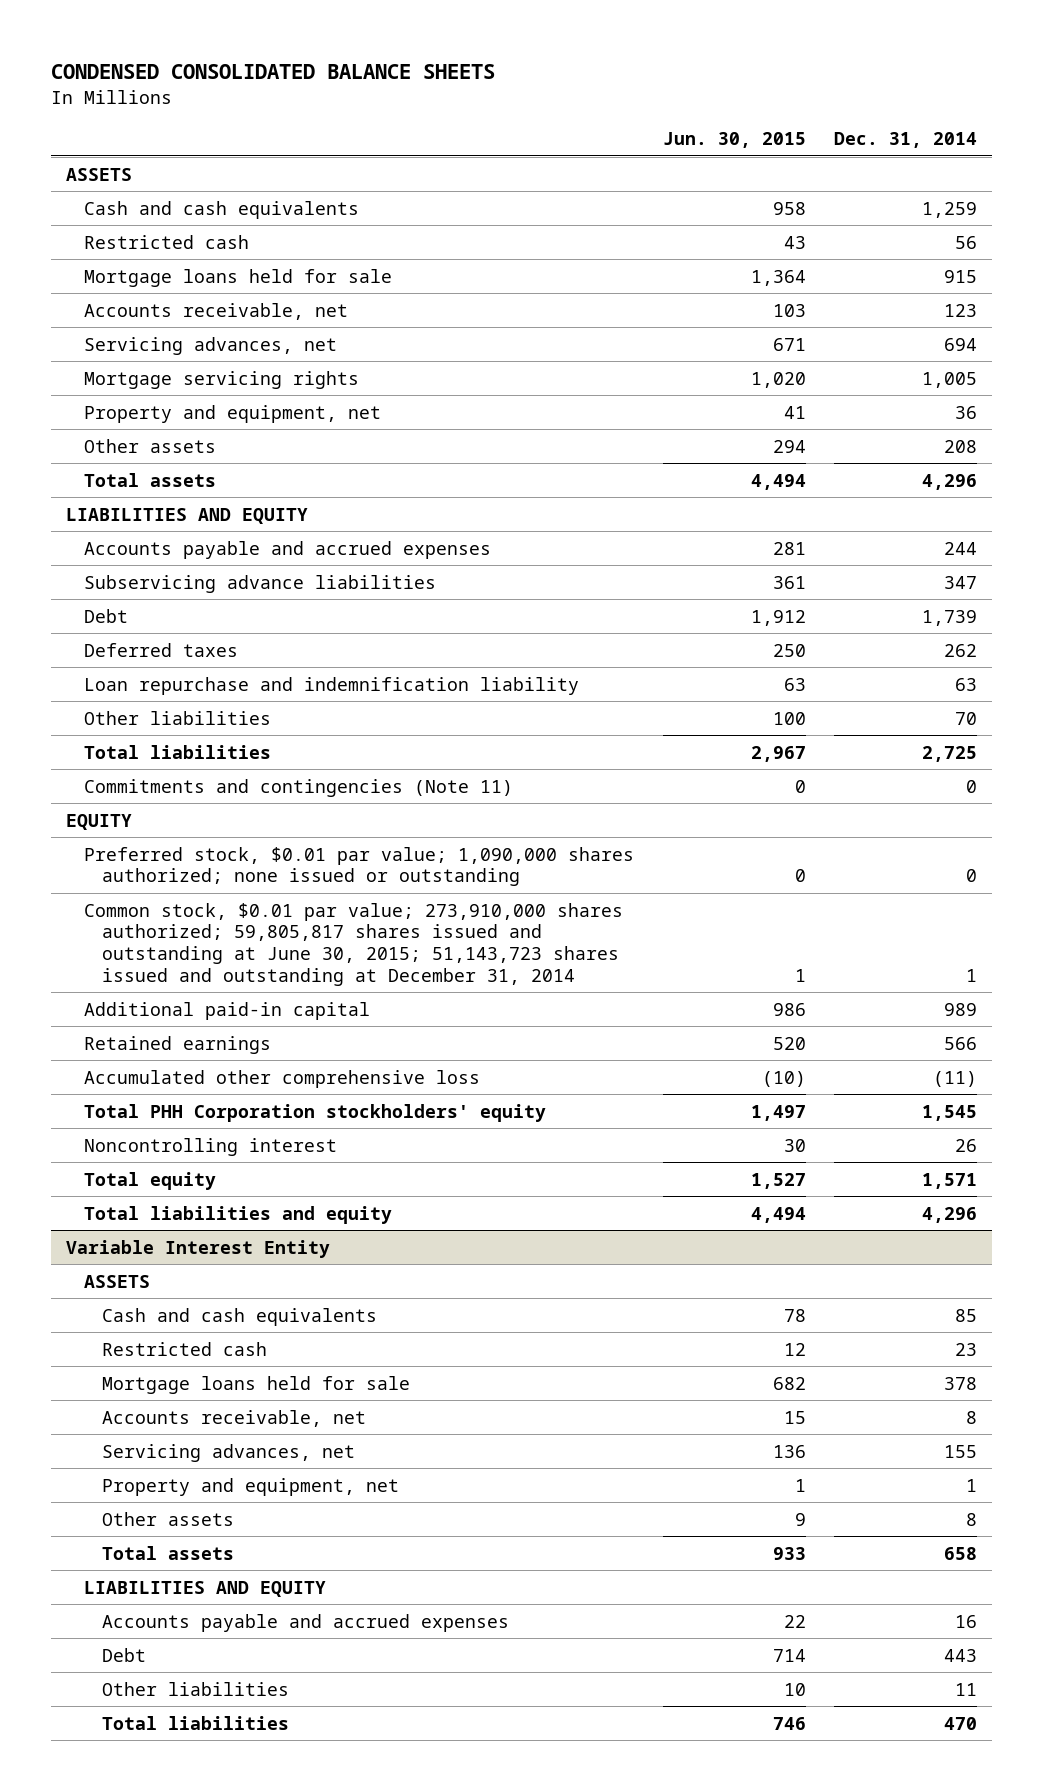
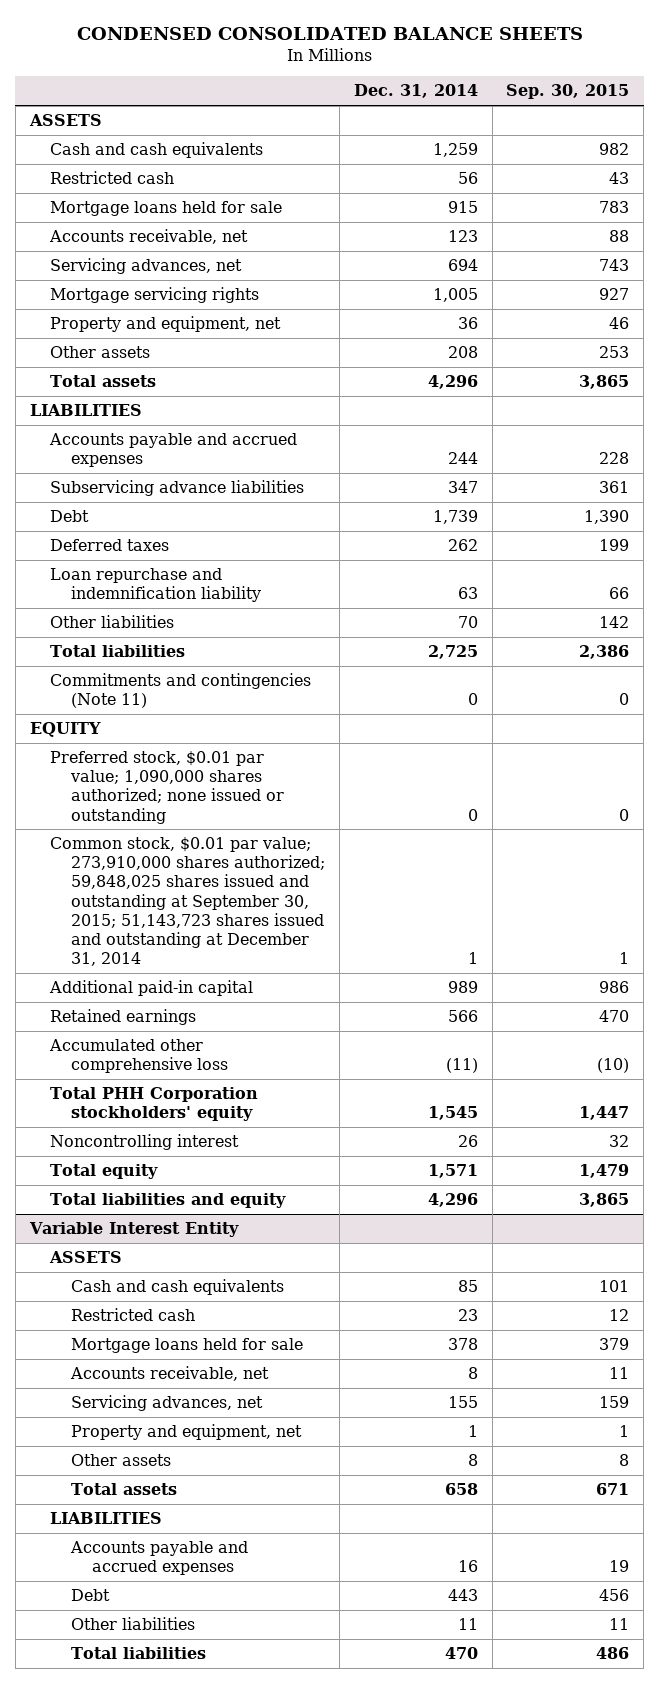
[662,132,806,149] Jun. 30, 2015 -> none
none -> [506,84,630,100] Sep. 30, 2015
[65,507,308,524] LIABILITIES AND EQUITY -> [29,404,142,417] LIABILITIES
[83,902,623,986] Common stock, $0.01 par value; 273,910,000 shares authorized; 59,805,817 shares issued and outstanding at June 30, 2015; 51,143,723 shares issued and outstanding at December 31, 2014 -> [50,837,326,966] Common stock, $0.01 par value; 273,910,000 shares authorized; 59,848,025 shares issued and outstanding at September 30, 2015; 51,143,723 shares issued and outstanding at December 31, 2014
[83,1580,326,1597] LIABILITIES AND EQUITY -> [50,1512,163,1525] LIABILITIES

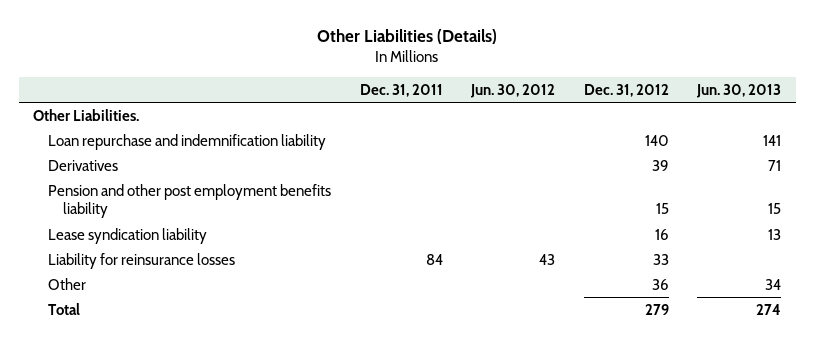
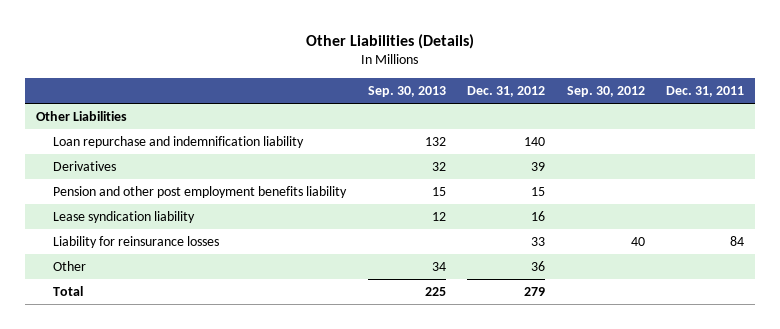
[470,83,556,98] Jun. 30, 2012 -> none
[696,83,782,98] Jun. 30, 2013 -> none
none -> [367,85,446,97] Sep. 30, 2013
none -> [566,85,645,97] Sep. 30, 2012
[33,108,140,121] Other Liabilities. -> [35,111,127,122] Other Liabilities

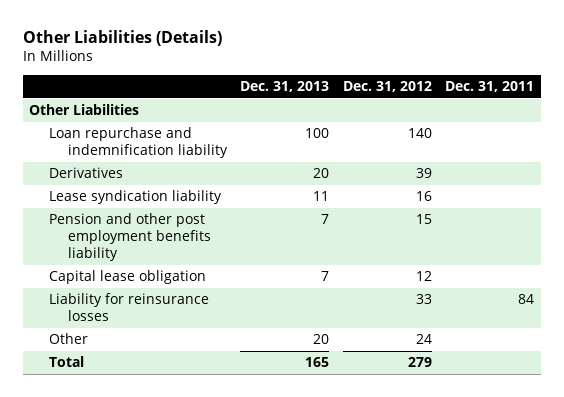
[367,85,446,97] Sep. 30, 2013 -> none
[566,85,645,97] Sep. 30, 2012 -> none
none -> [240,80,330,92] Dec. 31, 2013
[53,186,348,199] Pension and other post employment benefits liability -> [48,213,211,262] Pension and other post employment benefits liability
none -> [48,270,206,285] Capital lease obligation
[531,261,546,272] 36 -> [415,334,432,345] 24

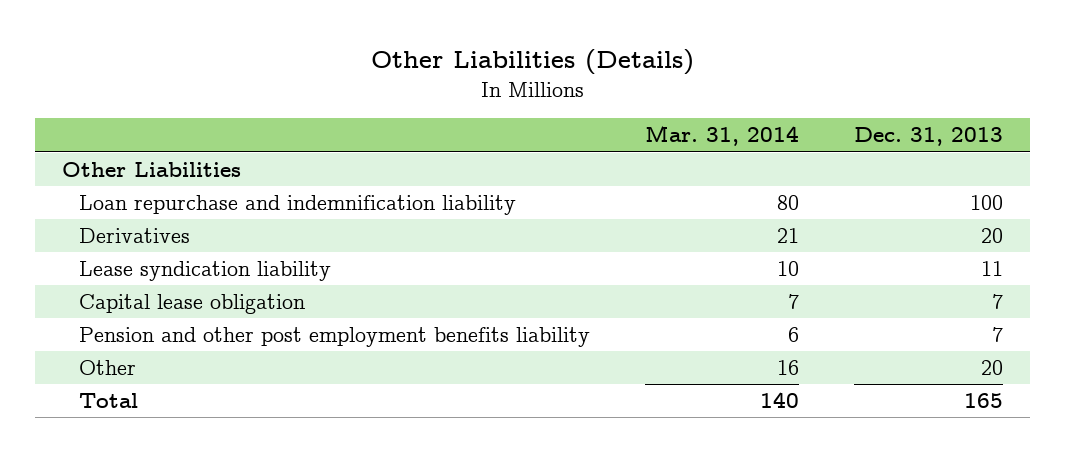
[342,80,432,92] Dec. 31, 2012 -> none
[445,80,535,92] Dec. 31, 2011 -> none
none -> [645,125,800,147] Mar. 31, 2014
[48,293,209,322] Liability for reinsurance losses -> none
[48,213,211,262] Pension and other post employment benefits liability -> [79,326,591,347] Pension and other post employment benefits liability

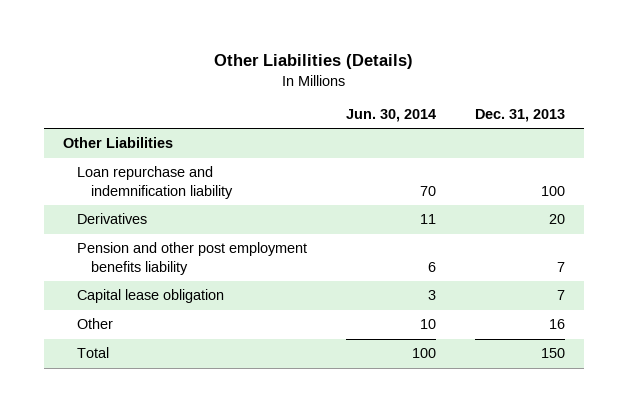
[645,125,800,147] Mar. 31, 2014 -> none
none -> [345,109,436,123] Jun. 30, 2014
[79,260,332,281] Lease syndication liability -> none
[79,293,306,314] Capital lease obligation -> [77,289,225,304] Capital lease obligation
[980,359,1003,375] 20 -> [548,319,565,330] 16
[963,392,1003,408] 165 -> [540,348,565,359] 150

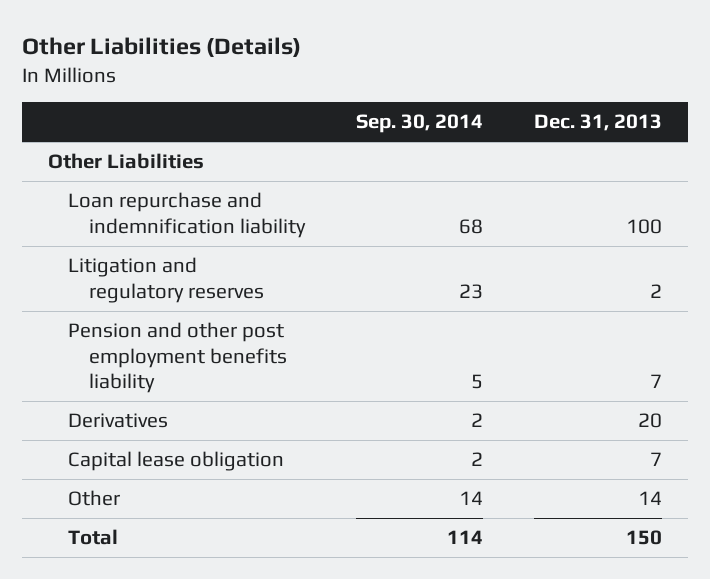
[345,109,436,123] Jun. 30, 2014 -> none
none -> [356,114,484,134] Sep. 30, 2014
none -> [68,257,264,303] Litigation and regulatory reserves
[77,213,148,225] Derivatives -> [68,413,169,429] Derivatives
[548,319,565,330] 16 -> [638,491,663,506] 14

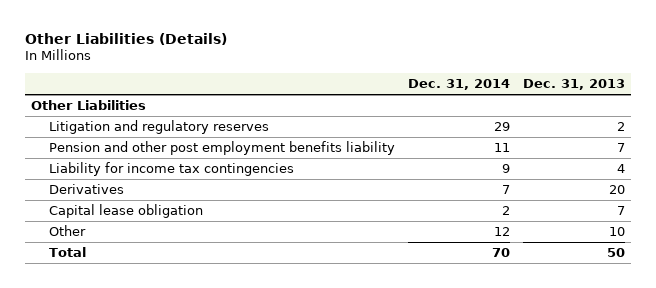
[356,114,484,134] Sep. 30, 2014 -> none
none -> [407,78,510,90] Dec. 31, 2014
[68,192,306,238] Loan repurchase and indemnification liability -> none
none -> [48,162,294,177] Liability for income tax contingencies
[638,491,663,506] 14 -> [608,227,625,237] 10
[626,530,663,546] 150 -> [606,248,625,258] 50

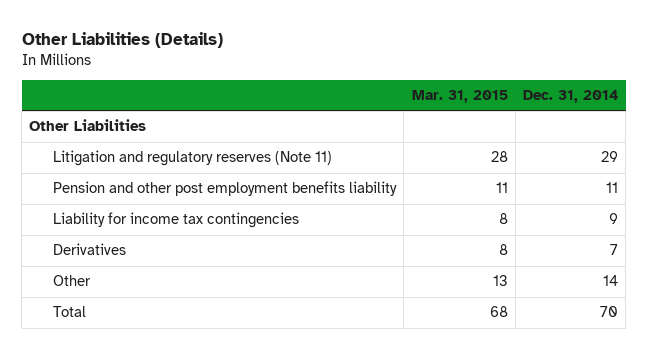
[522,78,625,90] Dec. 31, 2013 -> none
none -> [411,90,508,104] Mar. 31, 2015
[48,120,269,135] Litigation and regulatory reserves -> [53,150,333,167] Litigation and regulatory reserves (Note 11)
[48,204,203,219] Capital lease obligation -> none
[493,227,510,237] 12 -> [603,275,619,287] 14

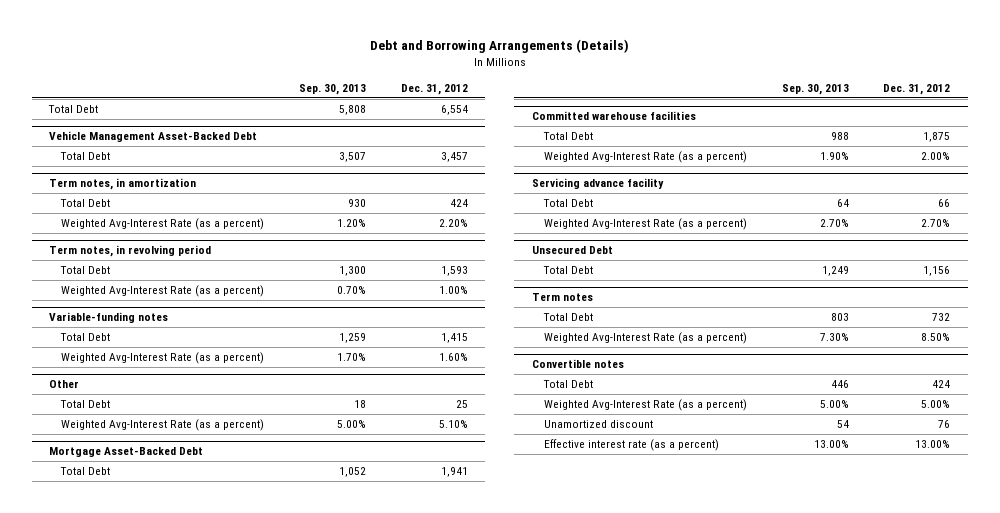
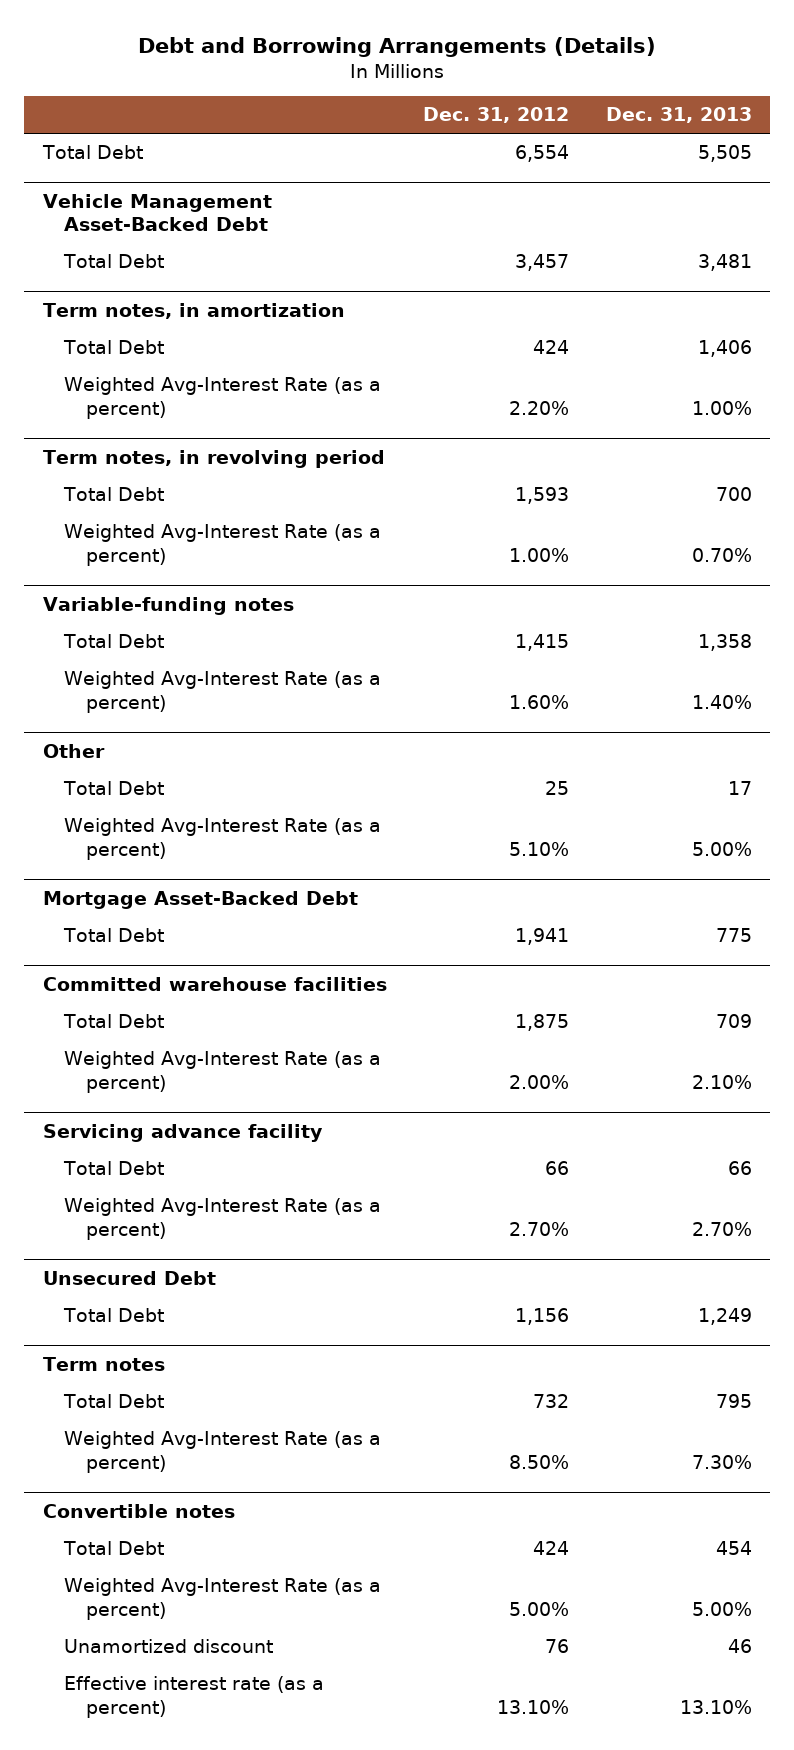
[299,83,367,95] Sep. 30, 2013 -> none
none -> [605,107,752,124] Dec. 31, 2013
[915,440,951,449] 13.00% -> [497,1699,570,1714] 13.10%

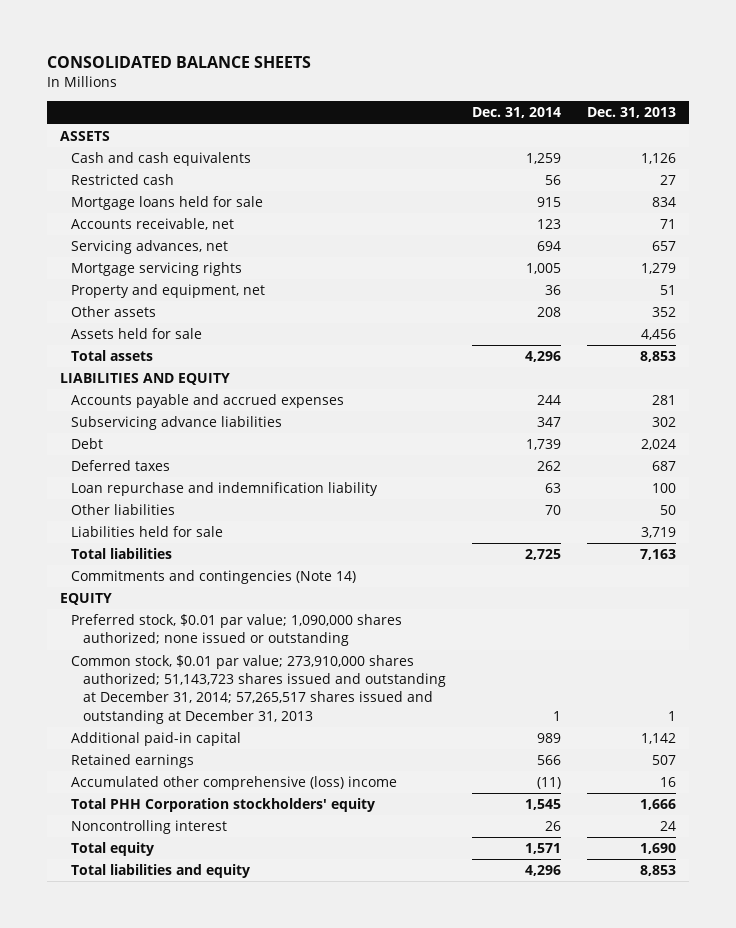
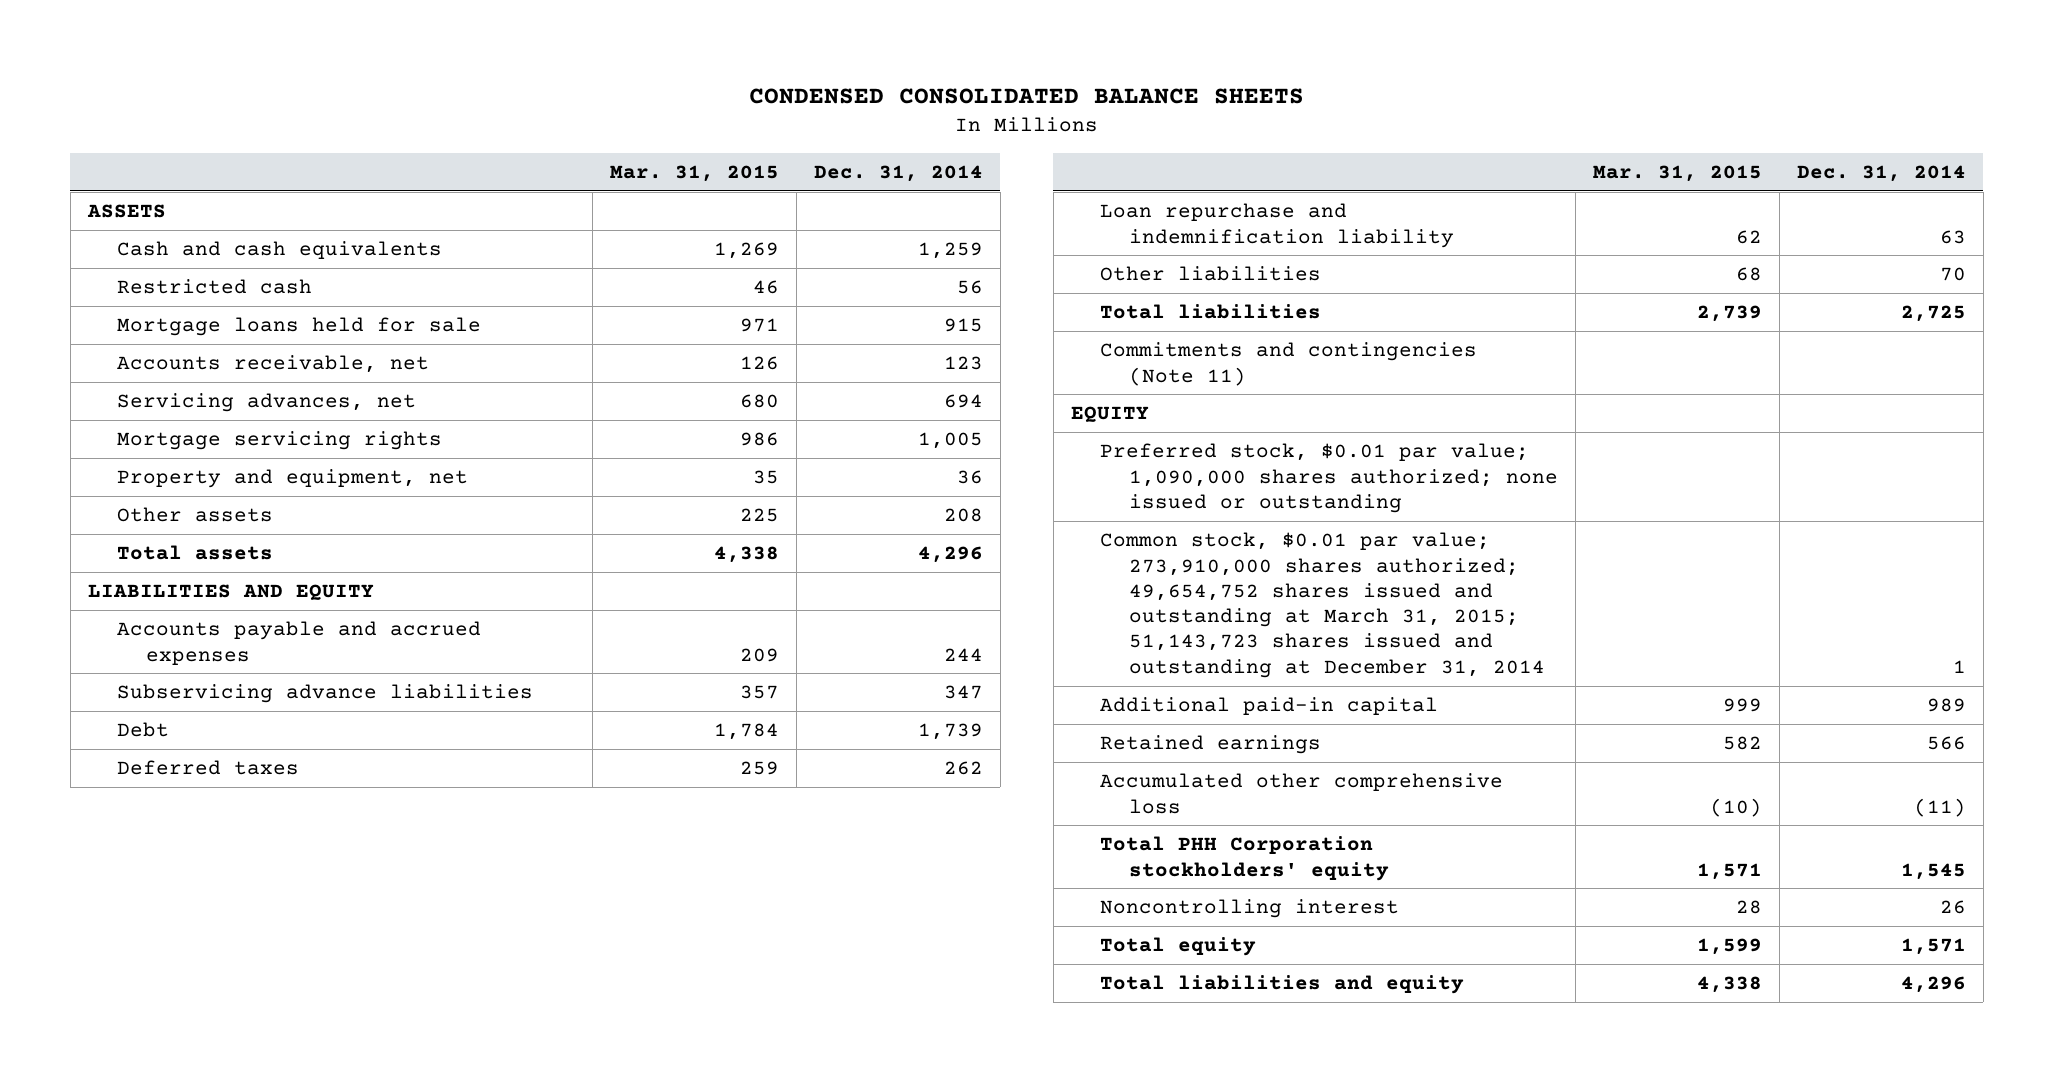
[46,56,311,69] CONSOLIDATED BALANCE SHEETS -> [748,87,1304,104] CONDENSED CONSOLIDATED BALANCE SHEETS
[587,107,677,119] Dec. 31, 2013 -> none
none -> [609,164,779,182] Mar. 31, 2015
[71,328,203,340] Assets held for sale -> none
[71,526,224,538] Liabilities held for sale -> none
[71,570,357,585] Commitments and contingencies (Note 14) -> [1099,342,1477,386] Commitments and contingencies (Note 11)
[71,655,446,724] Common stock, $0.01 par value; 273,910,000 shares authorized; 51,143,723 shares issued and outstanding at December 31, 2014; 57,265,517 shares issued and outstanding at December 31, 2013 -> [1099,532,1545,678] Common stock, $0.01 par value; 273,910,000 shares authorized; 49,654,752 shares issued and outstanding at March 31, 2015; 51,143,723 shares issued and outstanding at December 31, 2014
[71,776,398,791] Accumulated other comprehensive (loss) income -> [1099,773,1503,814] Accumulated other comprehensive loss

